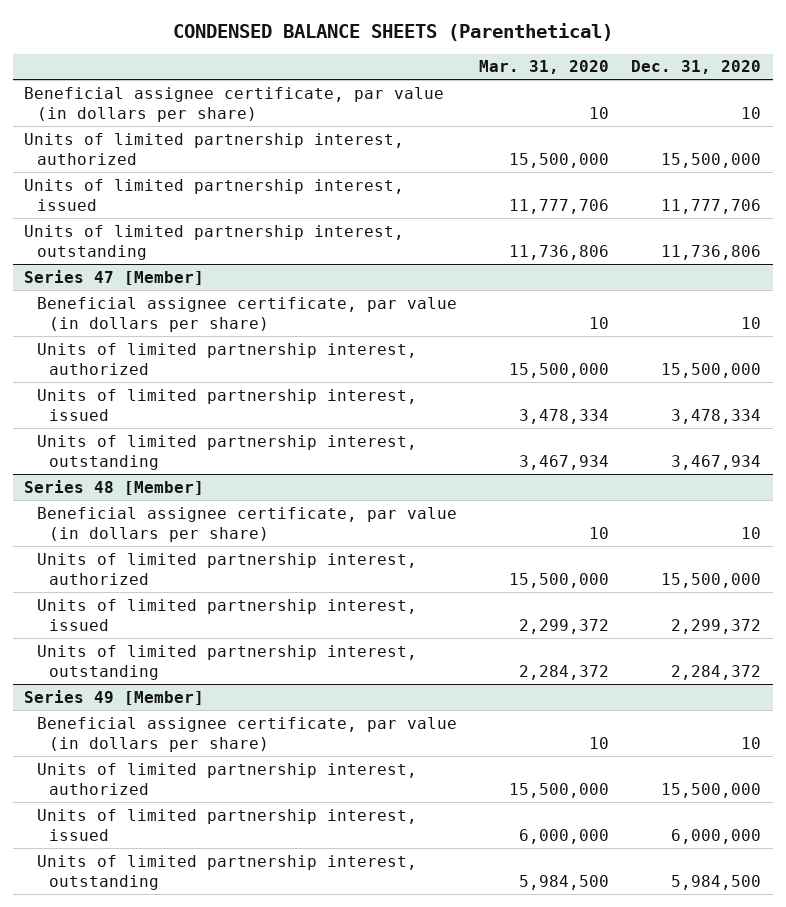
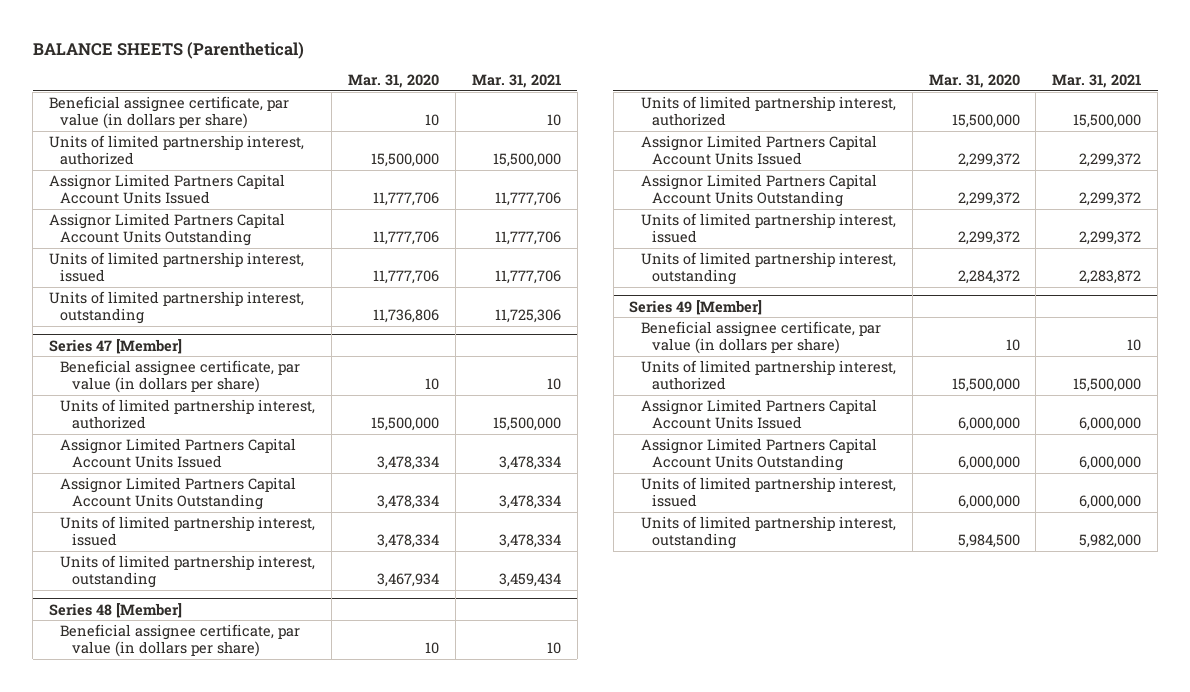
[172,22,613,41] CONDENSED BALANCE SHEETS (Parenthetical) -> [32,41,304,59] BALANCE SHEETS (Parenthetical)
[631,60,762,75] Dec. 31, 2020 -> none
none -> [471,73,561,88] Mar. 31, 2021
none -> [49,173,286,205] Assignor Limited Partners Capital Account Units Issued
none -> [49,212,286,247] Assignor Limited Partners Capital Account Units Outstanding
none -> [60,437,297,469] Assignor Limited Partners Capital Account Units Issued
none -> [60,476,297,511] Assignor Limited Partners Capital Account Units Outstanding
none -> [640,134,877,166] Assignor Limited Partners Capital Account Units Issued
none -> [640,173,877,208] Assignor Limited Partners Capital Account Units Outstanding
none -> [640,398,877,430] Assignor Limited Partners Capital Account Units Issued
none -> [640,437,877,472] Assignor Limited Partners Capital Account Units Outstanding

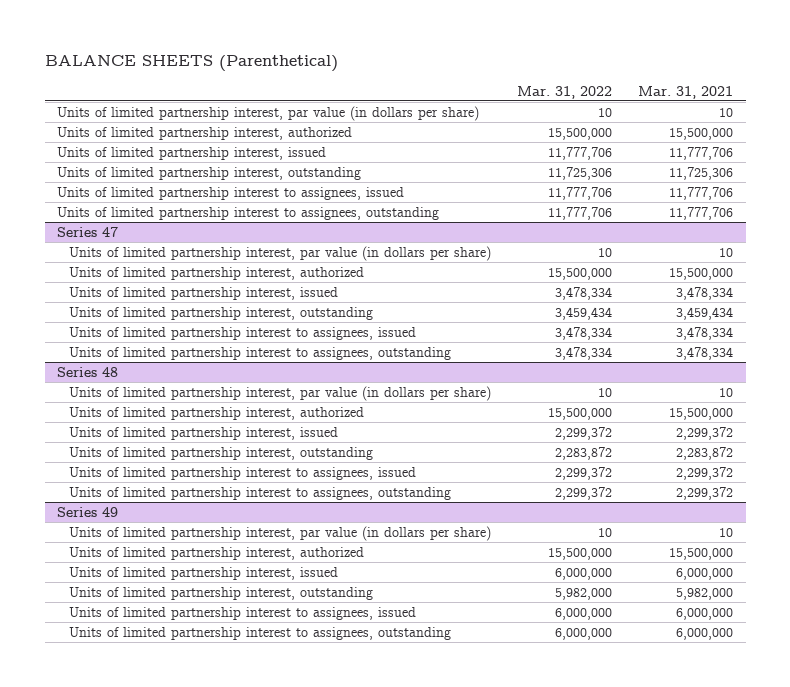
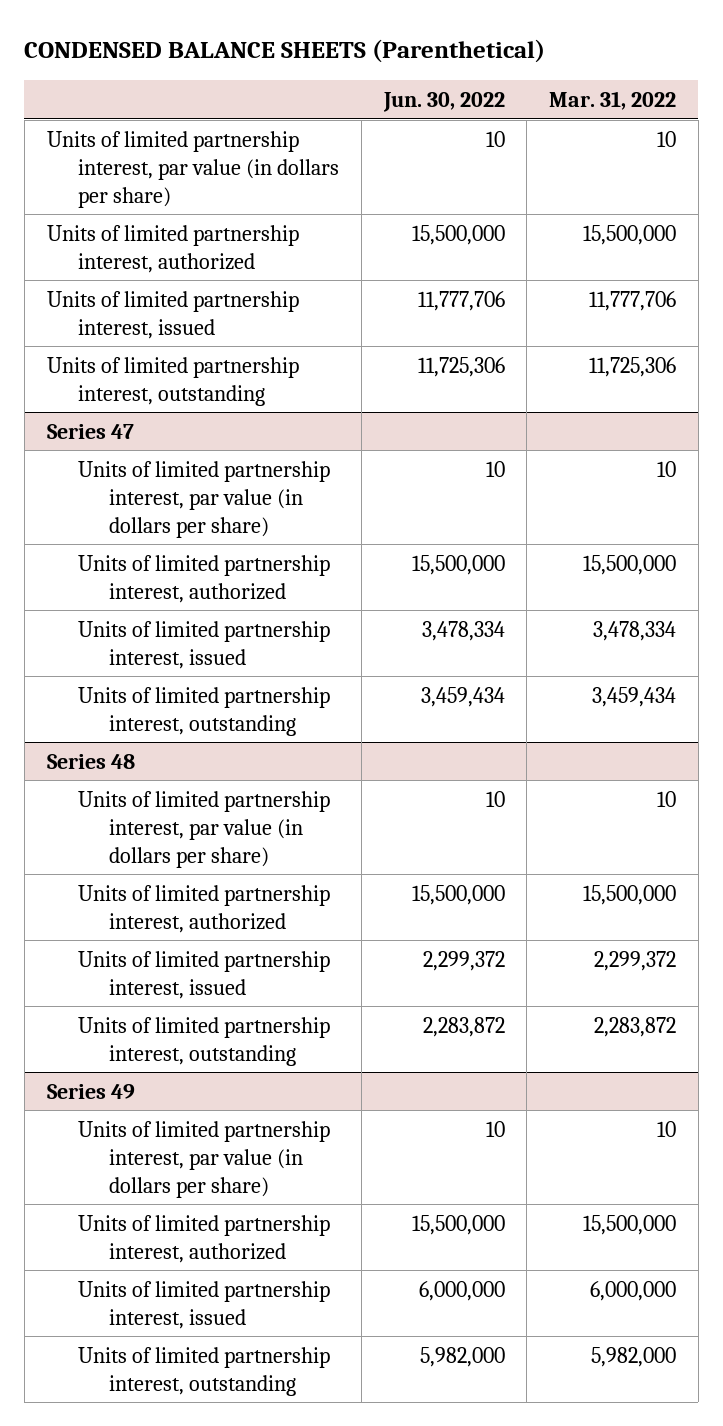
[44,55,338,73] BALANCE SHEETS (Parenthetical) -> [24,39,546,64] CONDENSED BALANCE SHEETS (Parenthetical)
[637,85,733,99] Mar. 31, 2021 -> none
none -> [382,92,505,113] Jun. 30, 2022
[57,187,405,201] Units of limited partnership interest to assignees, issued -> none
[57,207,440,221] Units of limited partnership interest to assignees, outstanding -> none
[69,327,417,341] Units of limited partnership interest to assignees, issued -> none
[69,347,452,361] Units of limited partnership interest to assignees, outstanding -> none
[69,467,417,481] Units of limited partnership interest to assignees, issued -> none
[69,487,452,501] Units of limited partnership interest to assignees, outstanding -> none
[69,607,417,621] Units of limited partnership interest to assignees, issued -> none
[69,627,452,641] Units of limited partnership interest to assignees, outstanding -> none

